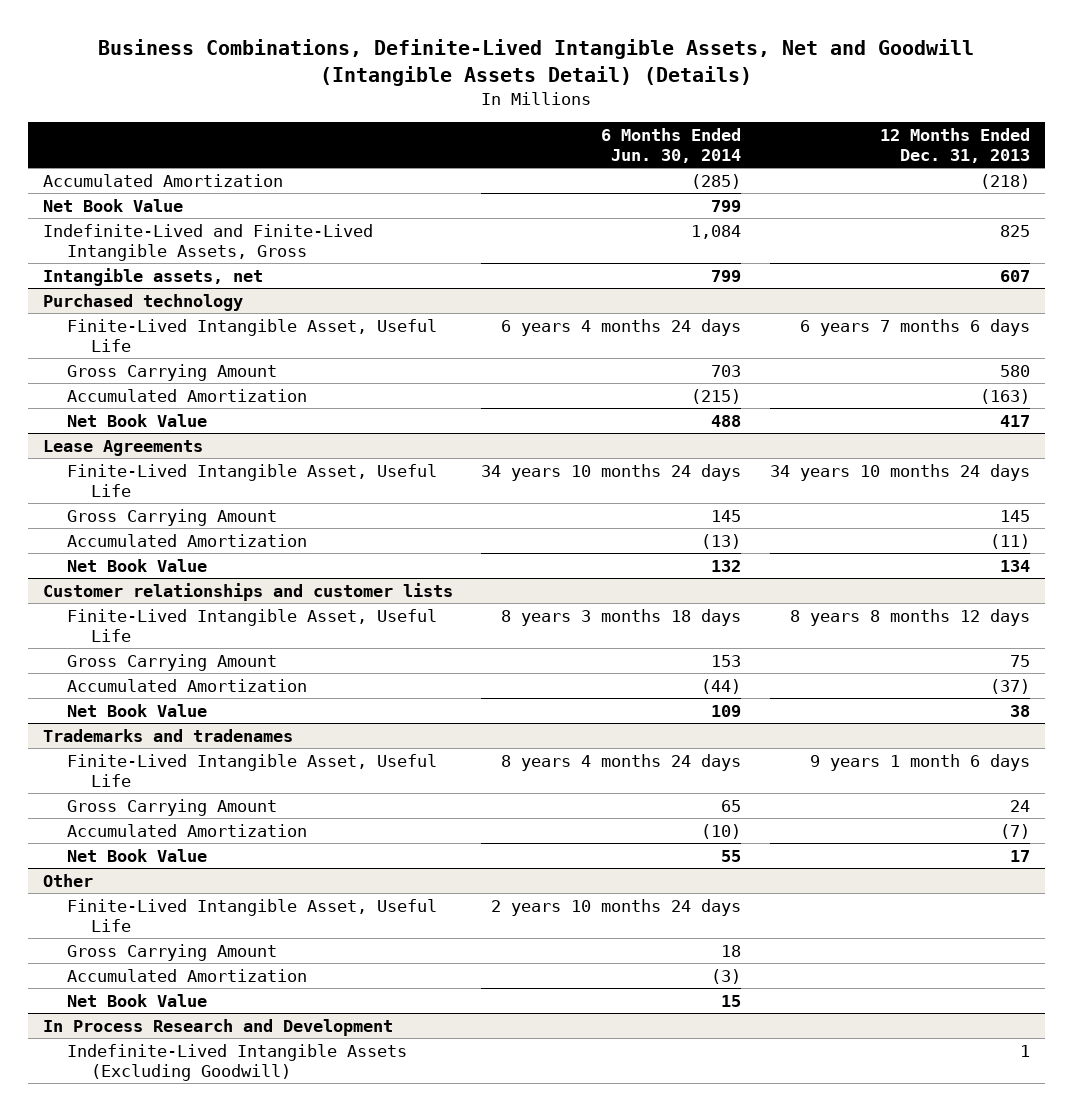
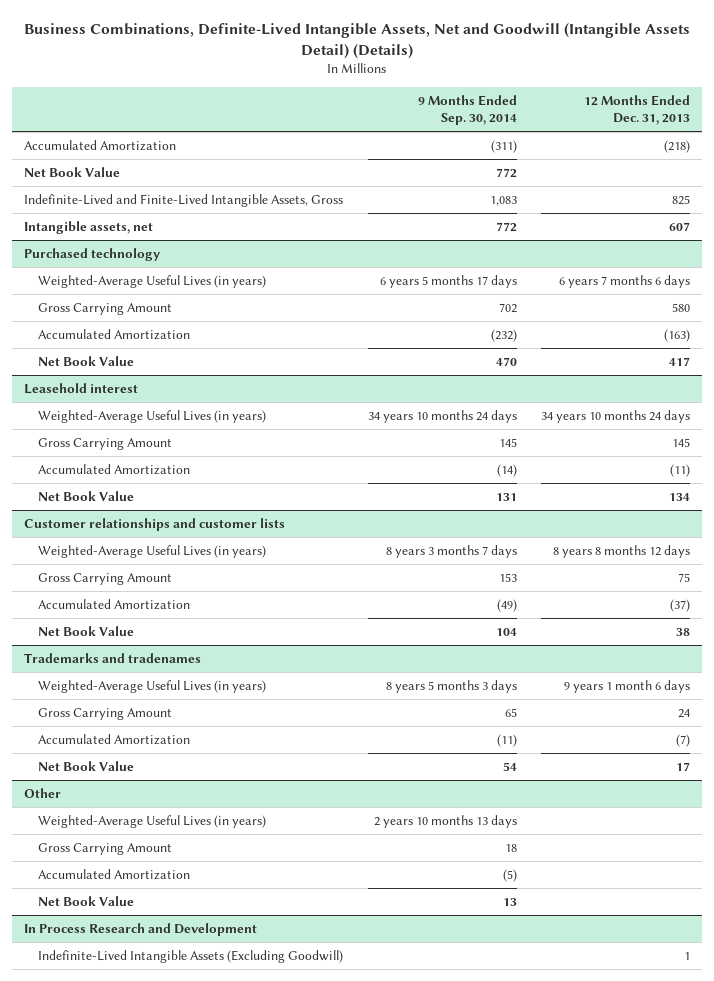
[601,128,742,163] 6 Months Ended Jun. 30, 2014 -> none
none -> [417,94,517,126] 9 Months Ended Sep. 30, 2014
[66,319,437,352] Finite-Lived Intangible Asset, Useful Life -> [37,274,266,288] Weighted-Average Useful Lives (in years)
[42,440,203,457] Lease Agreements -> none
none -> [24,382,139,394] Leasehold interest
[66,464,437,497] Finite-Lived Intangible Asset, Useful Life -> [37,409,266,423] Weighted-Average Useful Lives (in years)
[66,609,437,642] Finite-Lived Intangible Asset, Useful Life -> [37,544,266,558] Weighted-Average Useful Lives (in years)
[66,754,437,787] Finite-Lived Intangible Asset, Useful Life -> [37,679,266,693] Weighted-Average Useful Lives (in years)
[66,899,437,932] Finite-Lived Intangible Asset, Useful Life -> [37,814,266,828] Weighted-Average Useful Lives (in years)

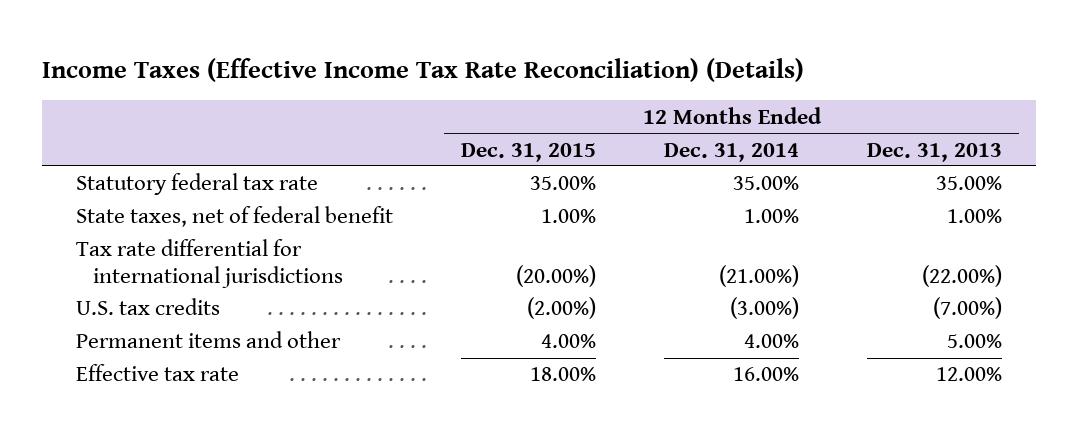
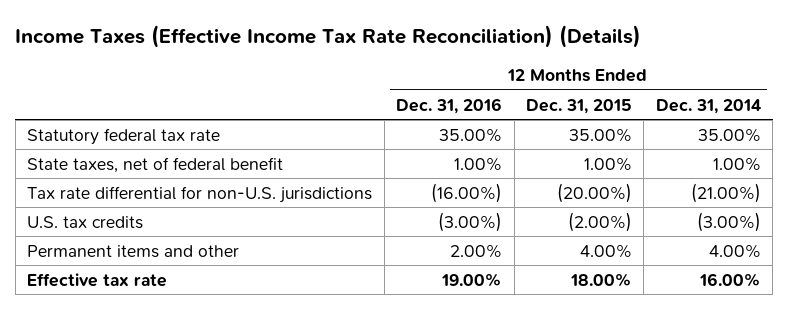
[867,142,1003,162] Dec. 31, 2013 -> none
none -> [396,97,503,114] Dec. 31, 2016
[76,239,344,288] Tax rate differential for international jurisdictions -> [27,185,373,203] Tax rate differential for non-U.S. jurisdictions

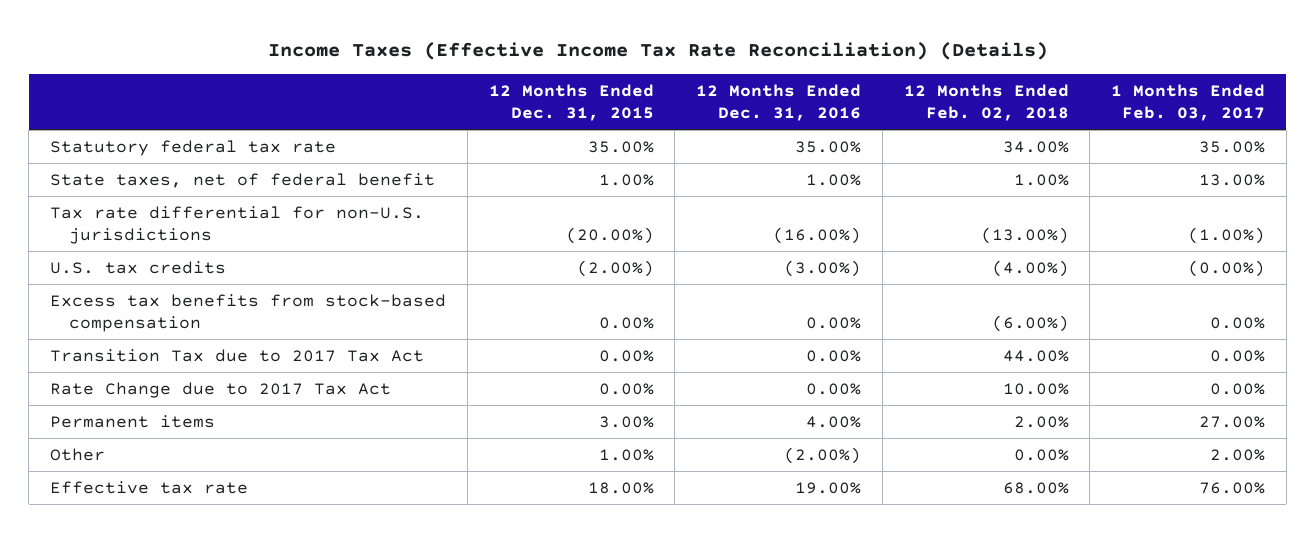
[655,98,761,114] Dec. 31, 2014 -> none
none -> [903,84,1069,121] 12 Months Ended Feb. 02, 2018
none -> [1111,84,1266,121] 1 Months Ended Feb. 03, 2017
none -> [50,293,447,332] Excess tax benefits from stock-based compensation
none -> [50,348,425,362] Transition Tax due to 2017 Tax Act
none -> [50,381,392,398] Rate Change due to 2017 Tax Act
none -> [50,414,216,428] Permanent items
[27,244,240,258] Permanent items and other -> [50,447,106,461] Other
[450,243,503,258] 2.00% -> [784,446,862,464] (2.00%)
[579,243,632,258] 4.00% -> [598,448,654,461] 1.00%

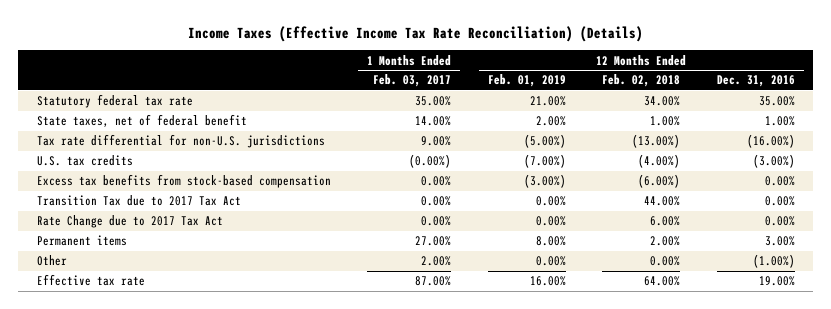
[488,84,654,121] 12 Months Ended Dec. 31, 2015 -> none
none -> [487,74,566,88] Feb. 01, 2019
[1199,173,1266,186] 13.00% -> [415,116,452,127] 14.00%
[1188,226,1266,244] (1.00%) -> [421,136,452,147] 9.00%
[1002,382,1069,395] 10.00% -> [650,216,681,227] 6.00%
[806,415,862,428] 4.00% -> [764,236,795,247] 3.00%
[784,446,862,464] (2.00%) -> [752,254,795,269] (1.00%)
[1002,481,1069,494] 68.00% -> [644,276,681,287] 64.00%
[1199,481,1266,494] 76.00% -> [415,276,452,287] 87.00%

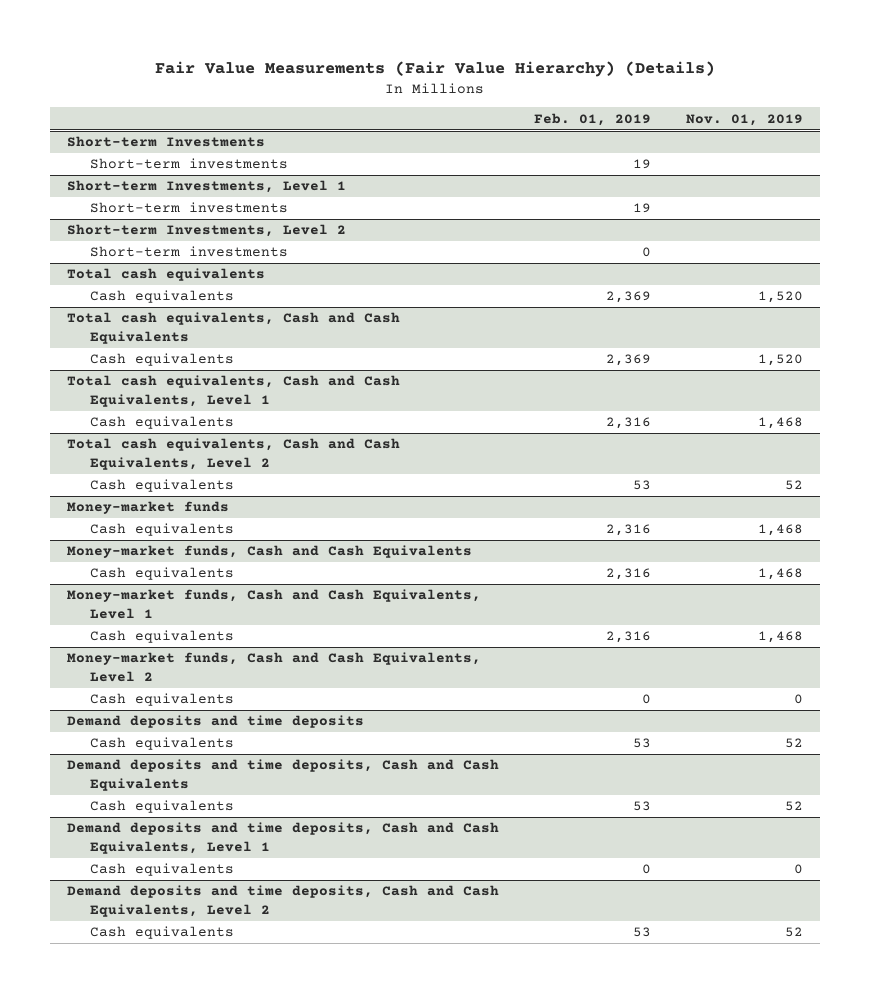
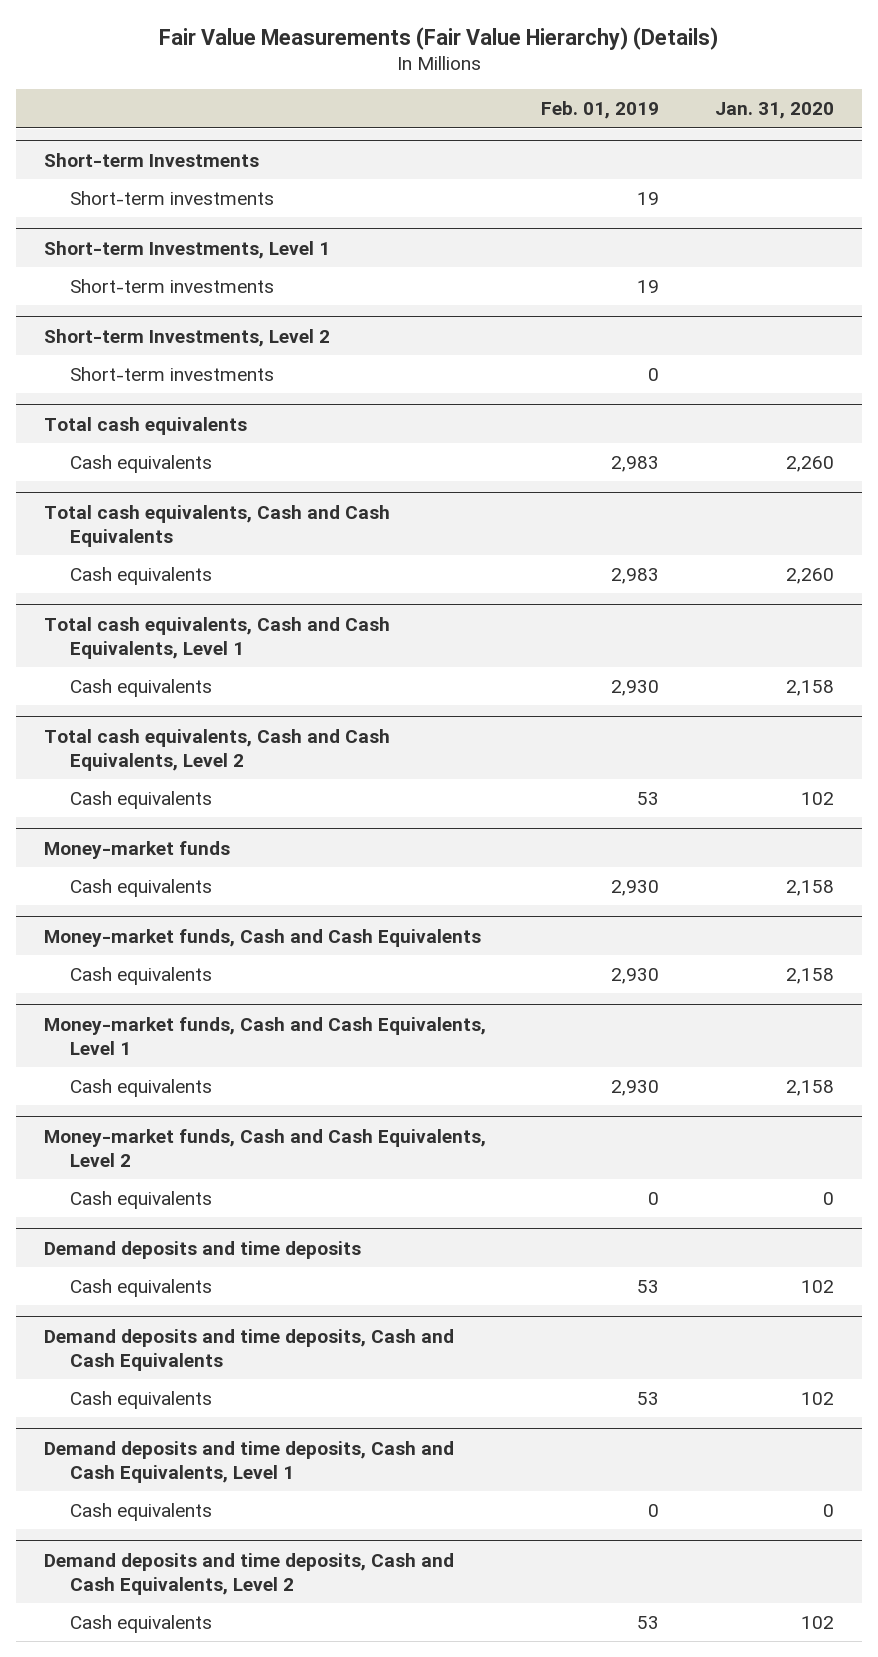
[685,113,803,126] Nov. 01, 2019 -> none
none -> [715,102,835,120] Jan. 31, 2020
[606,291,652,304] 2,369 -> [611,455,660,472] 2,983
[606,354,652,367] 2,369 -> [611,567,660,584] 2,983
[606,417,652,430] 2,316 -> [611,679,660,696] 2,930
[606,524,652,537] 2,316 -> [611,879,660,896] 2,930
[606,568,652,581] 2,316 -> [611,967,660,984] 2,930
[606,631,652,644] 2,316 -> [611,1079,660,1096] 2,930

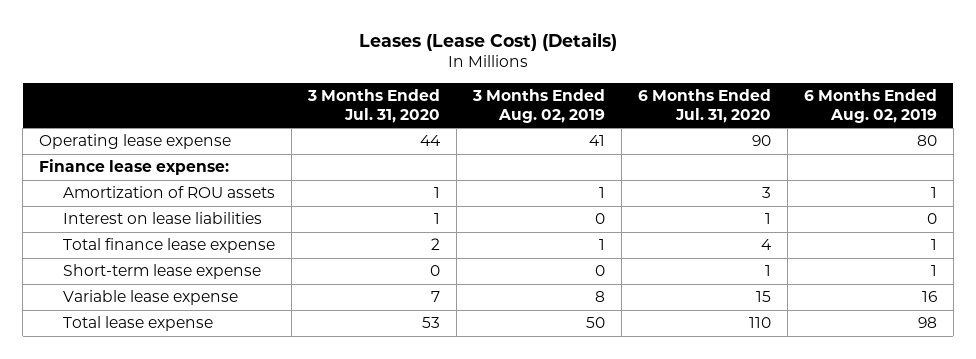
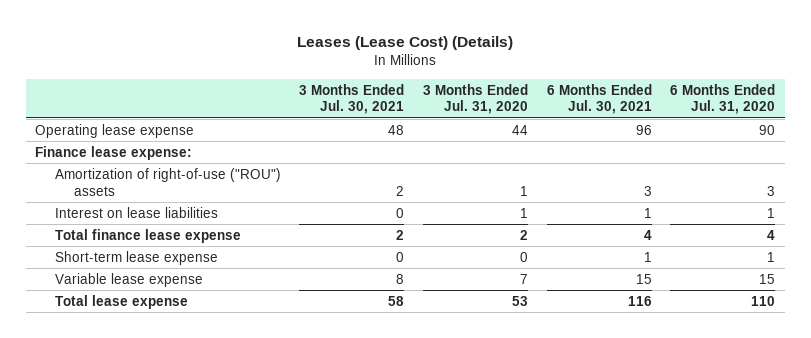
[471,88,605,123] 3 Months Ended Aug. 02, 2019 -> none
[803,88,937,123] 6 Months Ended Aug. 02, 2019 -> none
none -> [299,83,405,115] 3 Months Ended Jul. 30, 2021
none -> [546,83,652,115] 6 Months Ended Jul. 30, 2021
[62,186,275,199] Amortization of ROU assets -> [54,167,281,196] Amortization of right-of-use ("ROU") assets

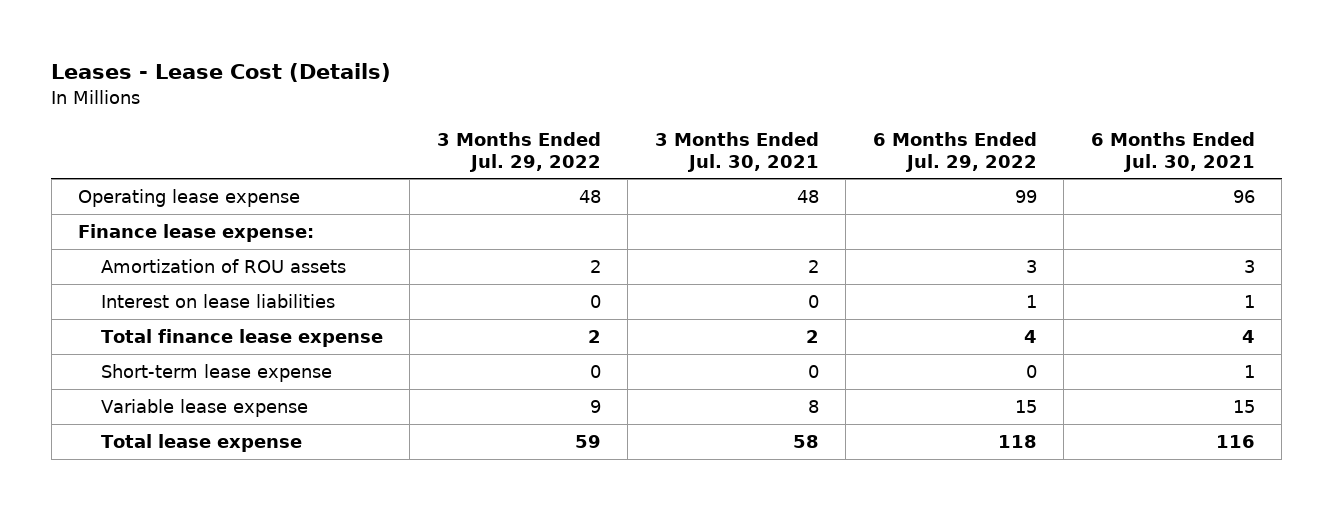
[297,35,514,50] Leases (Lease Cost) (Details) -> [51,63,392,83] Leases - Lease Cost (Details)
[422,83,528,115] 3 Months Ended Jul. 31, 2020 -> none
[670,83,776,115] 6 Months Ended Jul. 31, 2020 -> none
none -> [436,132,601,172] 3 Months Ended Jul. 29, 2022
none -> [872,132,1037,172] 6 Months Ended Jul. 29, 2022
[54,167,281,196] Amortization of right-of-use ("ROU") assets -> [100,259,346,274] Amortization of ROU assets

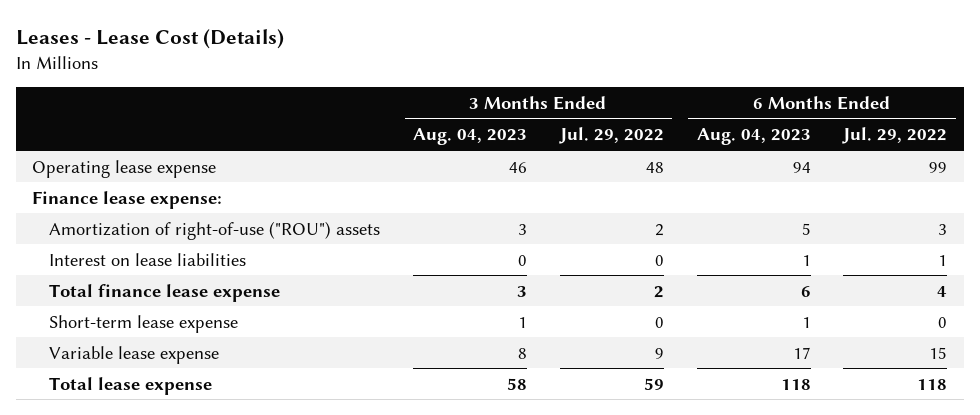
[654,132,819,172] 3 Months Ended Jul. 30, 2021 -> none
[1090,132,1255,172] 6 Months Ended Jul. 30, 2021 -> none
none -> [412,128,527,146] Aug. 04, 2023
none -> [696,128,811,146] Aug. 04, 2023
[100,259,346,274] Amortization of ROU assets -> [49,220,381,240] Amortization of right-of-use ("ROU") assets

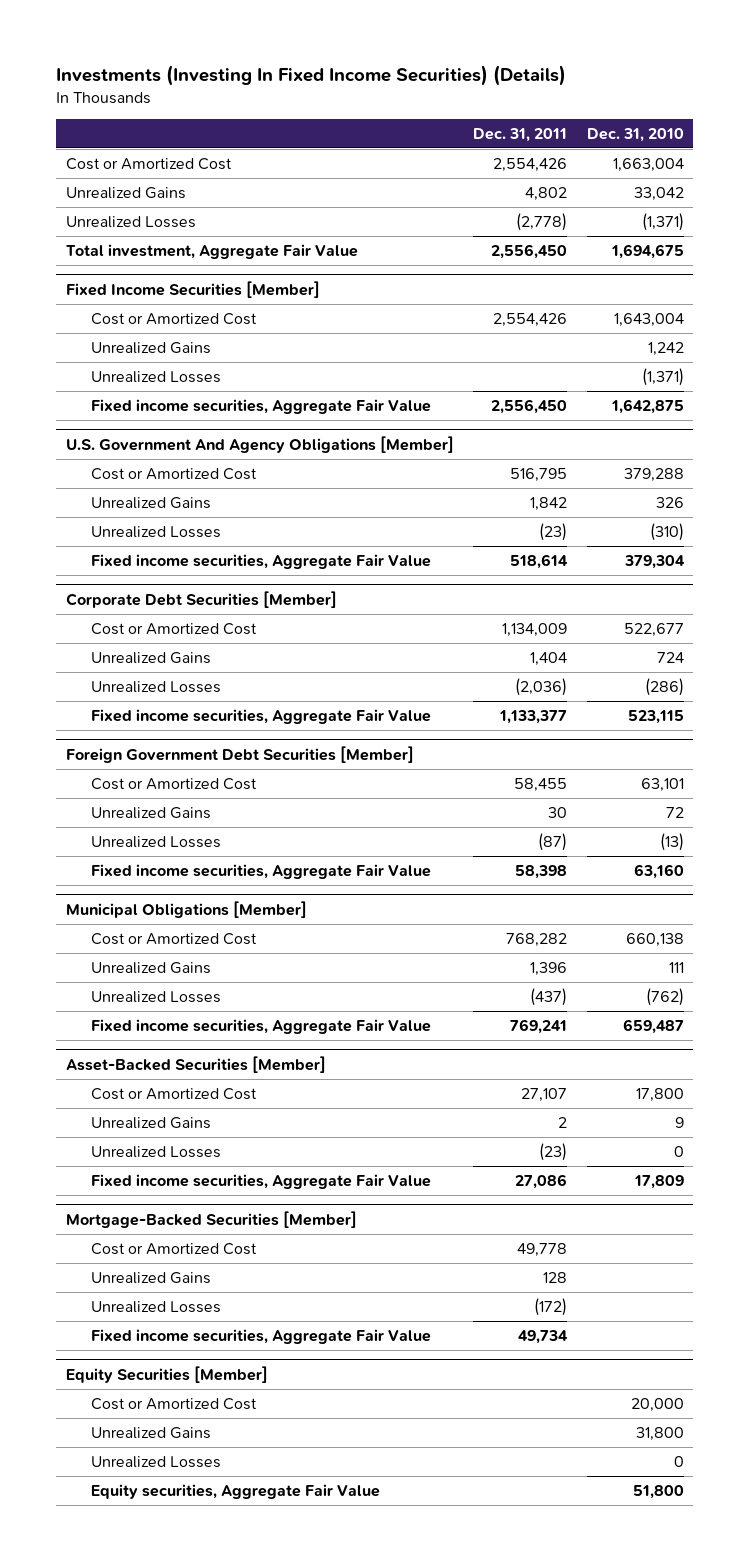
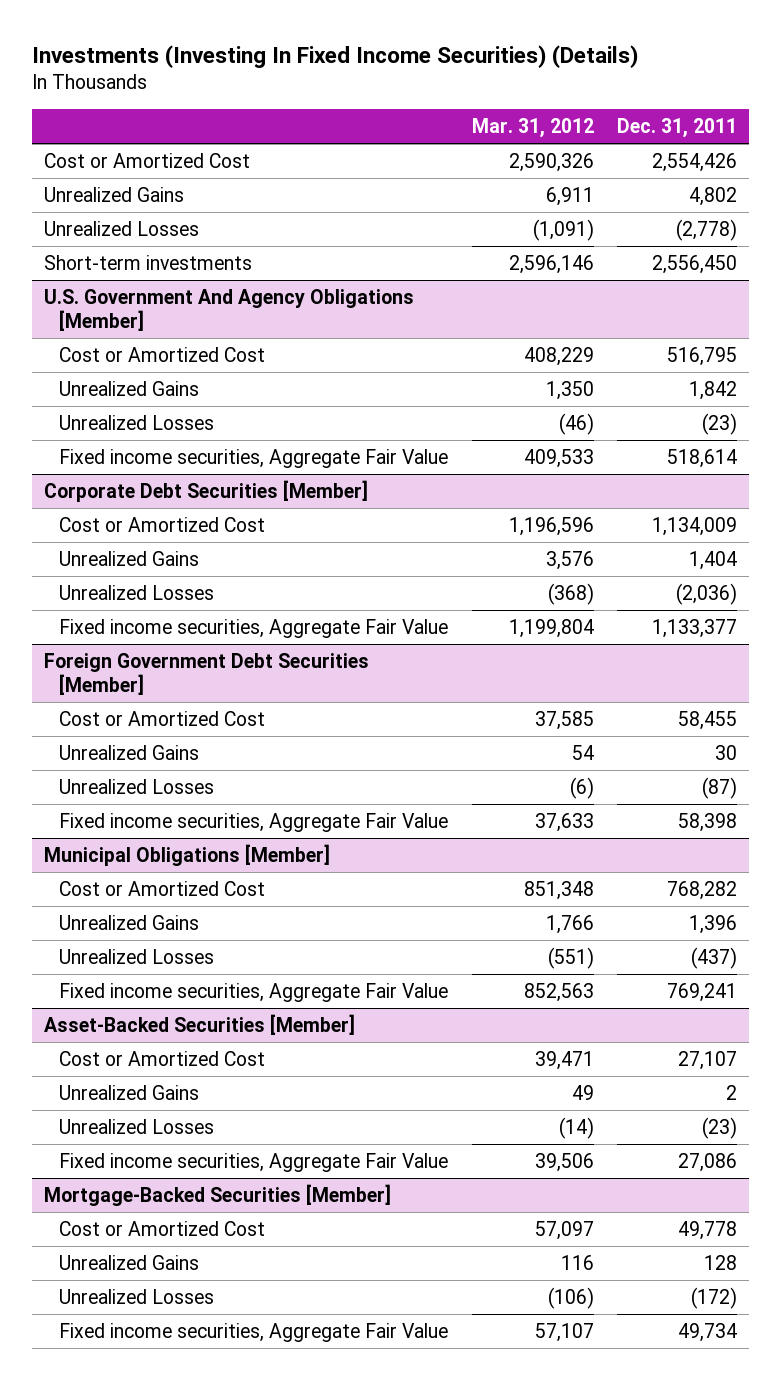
[586,127,684,142] Dec. 31, 2010 -> none
none -> [471,118,594,139] Mar. 31, 2012
[65,280,320,298] Fixed Income Securities [Member] -> none
[90,312,257,325] Cost or Amortized Cost -> none
[90,341,211,354] Unrealized Gains -> none
[90,370,221,383] Unrealized Losses -> none
[90,398,431,414] Fixed income securities, Aggregate Fair Value -> none
[65,243,358,259] Total investment, Aggregate Fair Value -> [44,255,253,271] Short-term investments
[65,1365,268,1383] Equity Securities [Member] -> none
[90,1397,257,1410] Cost or Amortized Cost -> none
[90,1426,211,1439] Unrealized Gains -> none
[90,1455,221,1468] Unrealized Losses -> none
[90,1483,380,1499] Equity securities, Aggregate Fair Value -> none

